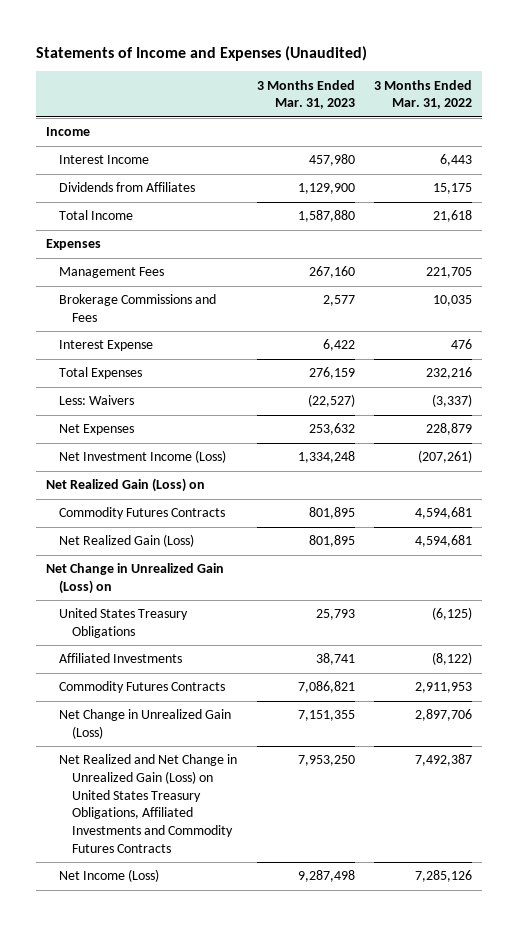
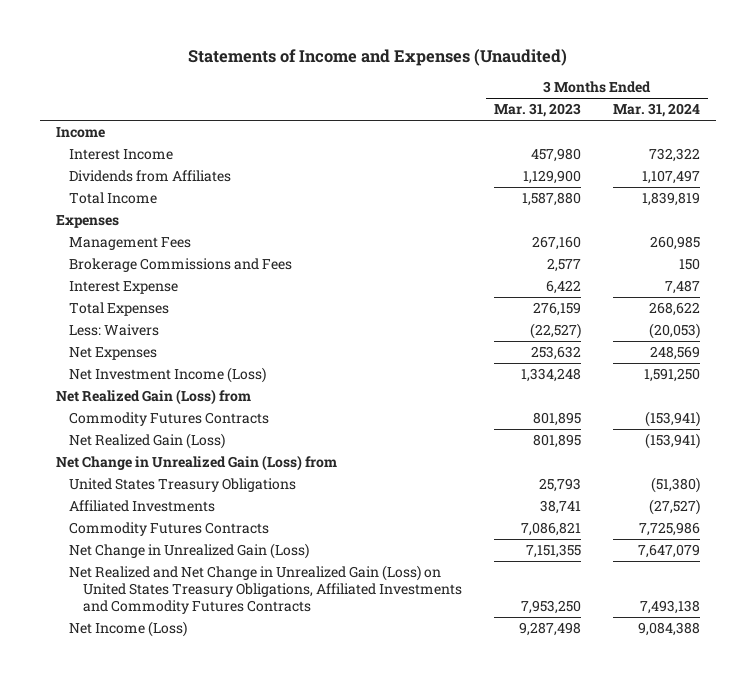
[374,79,473,110] 3 Months Ended Mar. 31, 2022 -> none
none -> [612,103,700,118] Mar. 31, 2024
[45,478,205,493] Net Realized Gain (Loss) on -> [55,389,251,406] Net Realized Gain (Loss) from
[45,563,224,595] Net Change in Unrealized Gain (Loss) on -> [55,455,337,472] Net Change in Unrealized Gain (Loss) from

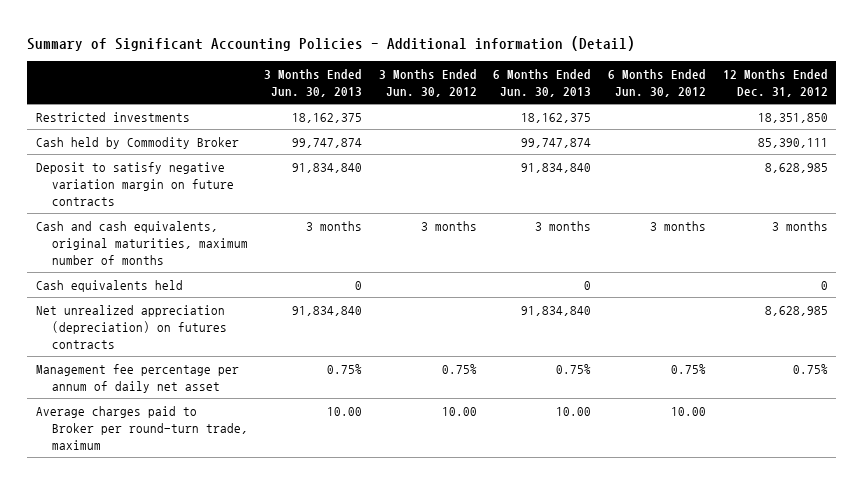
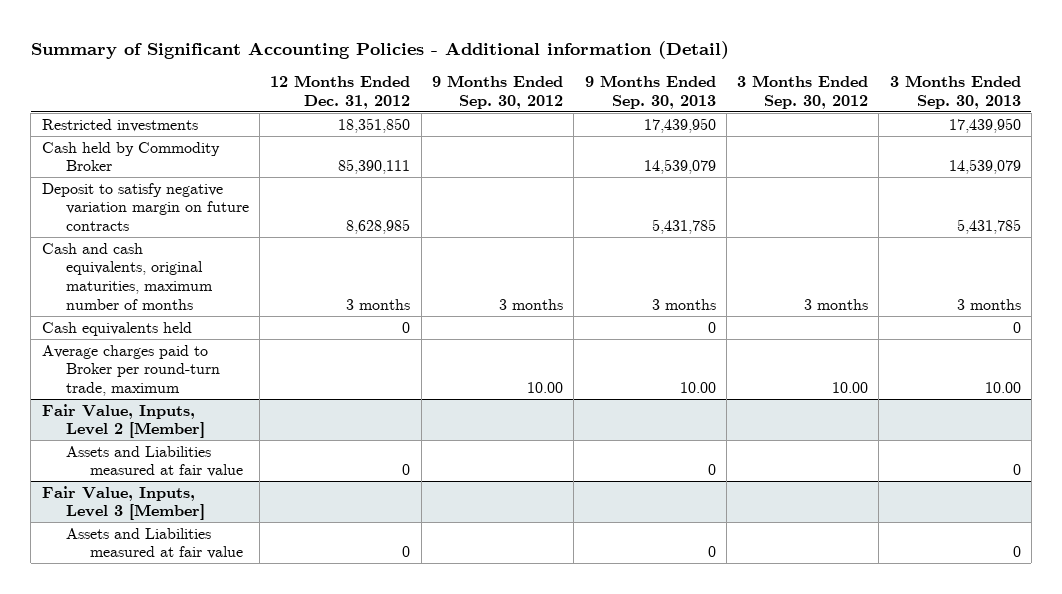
[264,69,363,97] 3 Months Ended Jun. 30, 2013 -> none
[378,69,477,97] 3 Months Ended Jun. 30, 2012 -> none
[493,69,592,97] 6 Months Ended Jun. 30, 2013 -> none
[608,69,707,97] 6 Months Ended Jun. 30, 2012 -> none
none -> [432,75,564,109] 9 Months Ended Sep. 30, 2012
none -> [584,75,716,109] 9 Months Ended Sep. 30, 2013
none -> [737,75,869,109] 3 Months Ended Sep. 30, 2012
none -> [889,75,1021,109] 3 Months Ended Sep. 30, 2013
[35,304,227,349] Net unrealized appreciation (depreciation) on futures contracts -> none
[35,363,239,393] Management fee percentage per annum of daily net asset -> none
none -> [41,403,205,439] Fair Value, Inputs, Level 2 [Member]
none -> [65,445,244,478] Assets and Liabilities measured at fair value
none -> [41,485,205,521] Fair Value, Inputs, Level 3 [Member]
none -> [65,527,244,560] Assets and Liabilities measured at fair value

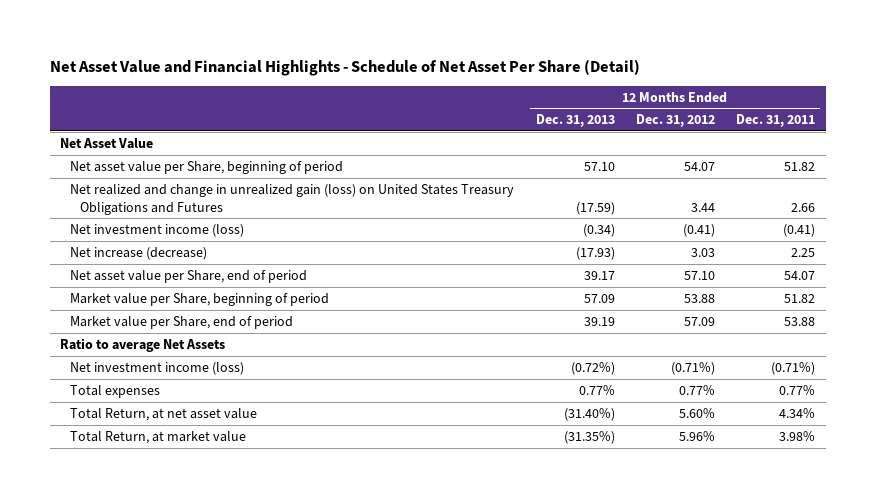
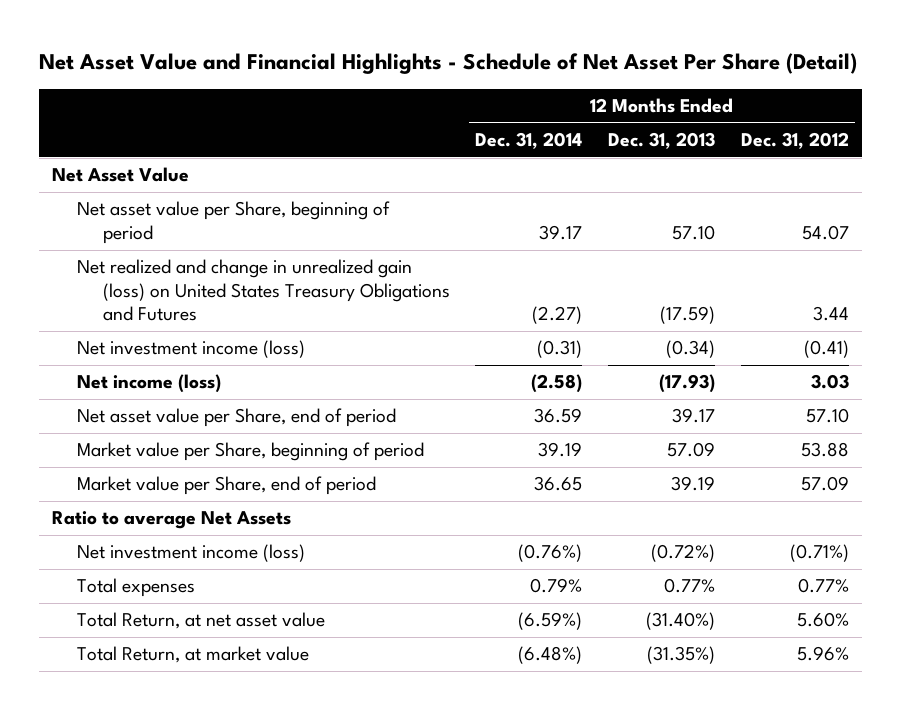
[736,114,816,128] Dec. 31, 2011 -> none
none -> [475,132,583,150] Dec. 31, 2014
[70,246,208,260] Net increase (decrease) -> [77,374,222,394] Net income (loss)

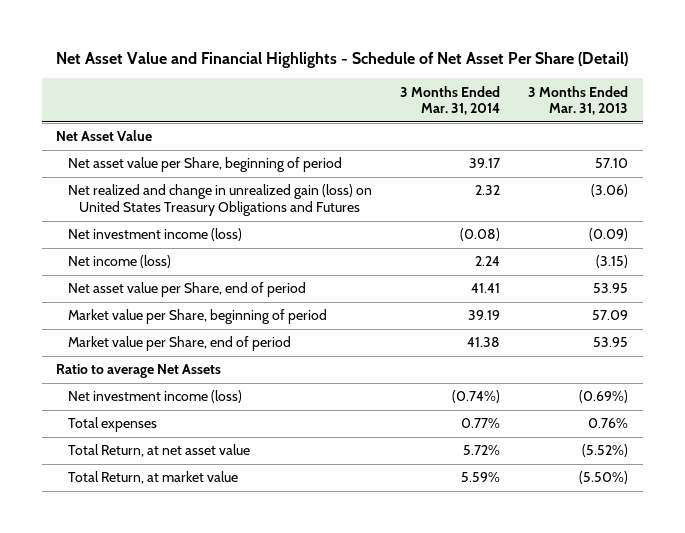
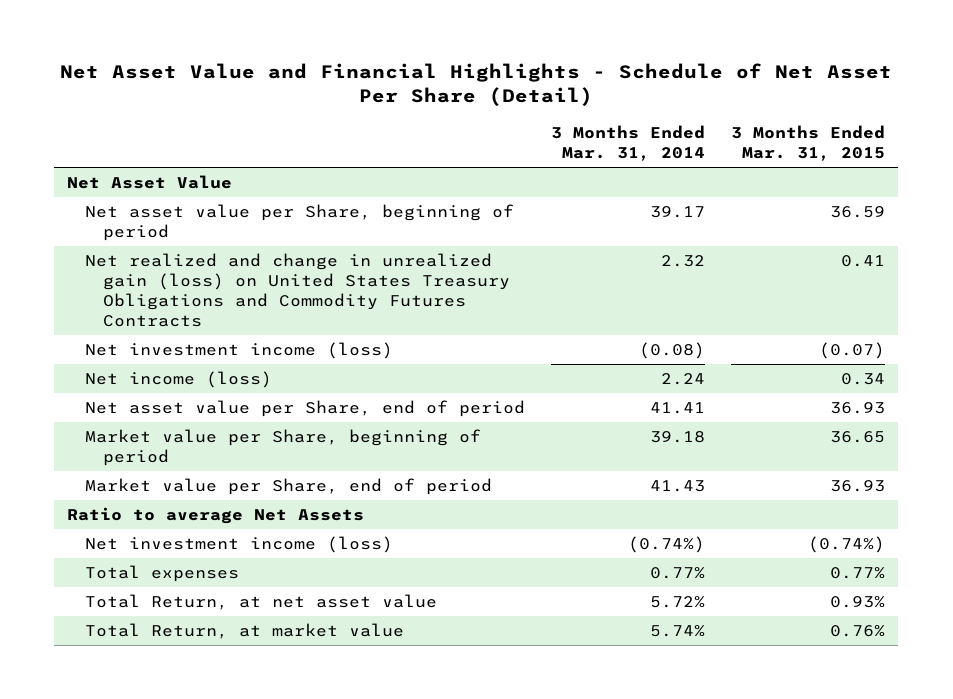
[528,85,629,116] 3 Months Ended Mar. 31, 2013 -> none
none -> [731,124,886,161] 3 Months Ended Mar. 31, 2015
[67,184,372,217] Net realized and change in unrealized gain (loss) on United States Treasury Obligations and Futures -> [85,252,511,327] Net realized and change in unrealized gain (loss) on United States Treasury Obligations and Commodity Futures Contracts
[468,310,501,321] 39.19 -> [650,430,706,443] 39.18
[467,337,501,348] 41.38 -> [650,479,706,492] 41.43
[461,472,501,483] 5.59% -> [650,624,706,637] 5.74%

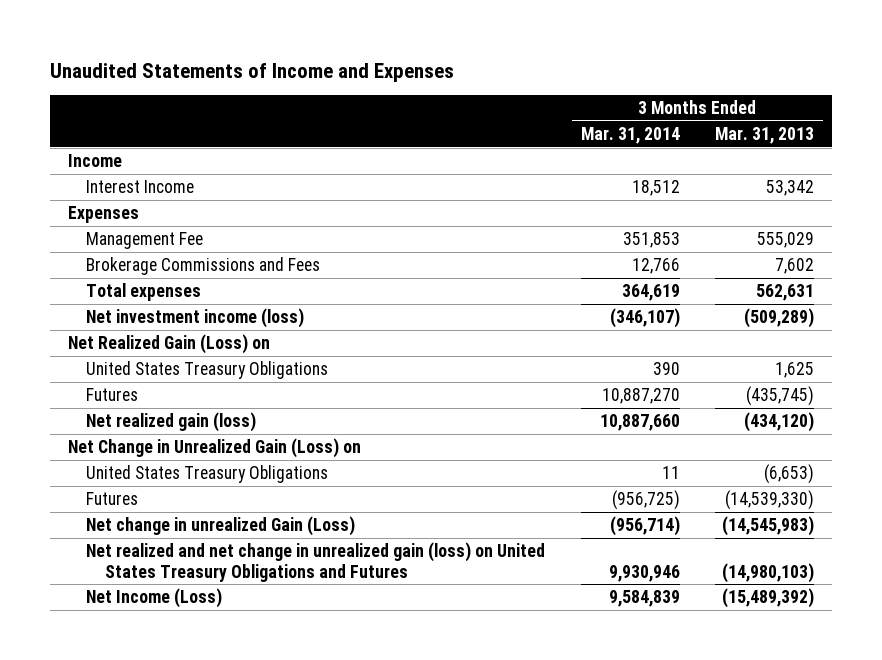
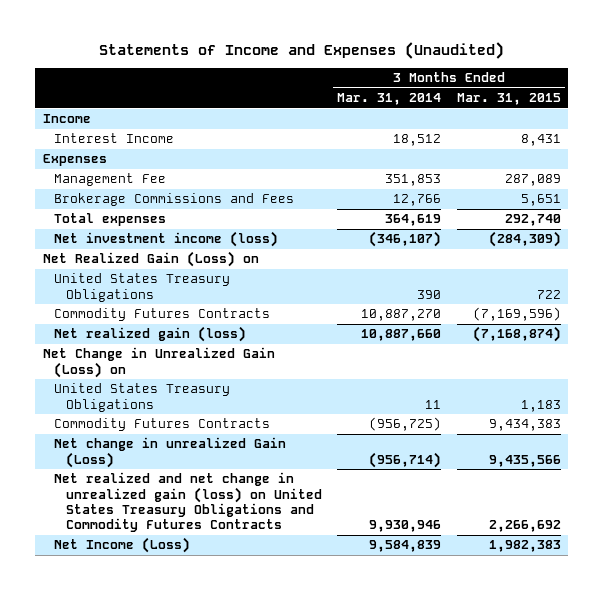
[50,62,455,82] Unaudited Statements of Income and Expenses -> [98,42,504,60] Statements of Income and Expenses (Unaudited)
[715,127,815,145] Mar. 31, 2013 -> none
none -> [456,93,561,106] Mar. 31, 2015
[86,388,139,402] Futures -> [54,308,271,322] Commodity Futures Contracts
[86,492,139,506] Futures -> [54,418,271,432] Commodity Futures Contracts
[86,542,546,582] Net realized and net change in unrealized gain (loss) on United States Treasury Obligations and Futures -> [54,472,322,533] Net realized and net change in unrealized gain (loss) on United States Treasury Obligations and Commodity Futures Contracts

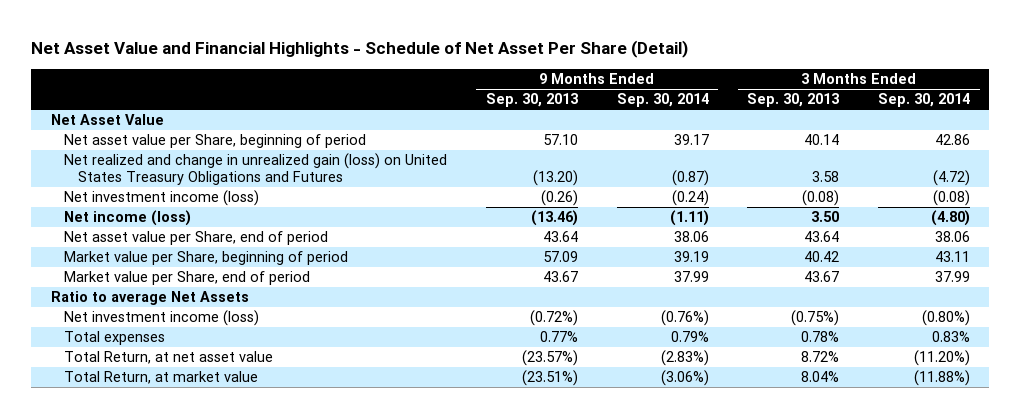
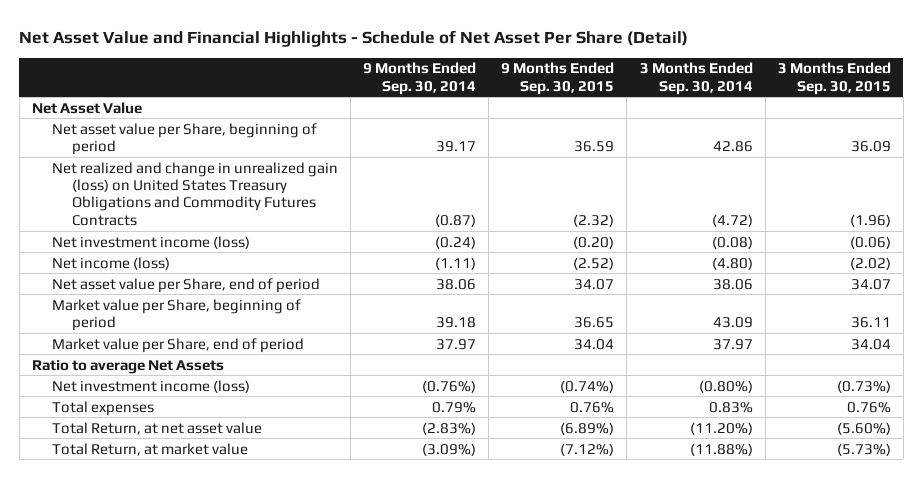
[486,93,579,108] Sep. 30, 2013 -> none
[747,93,840,108] Sep. 30, 2013 -> none
none -> [501,62,615,95] 9 Months Ended Sep. 30, 2015
none -> [777,62,891,95] 3 Months Ended Sep. 30, 2015
[64,153,448,186] Net realized and change in unrealized gain (loss) on United States Treasury Obligations and Futures -> [51,161,338,226] Net realized and change in unrealized gain (loss) on United States Treasury Obligations and Commodity Futures Contracts
[673,251,709,263] 39.19 -> [436,317,477,329] 39.18
[934,251,970,263] 43.11 -> [712,317,753,329] 43.09
[673,271,709,283] 37.99 -> [436,338,477,350] 37.97
[934,271,970,283] 37.99 -> [712,338,753,350] 37.97
[660,370,709,387] (3.06%) -> [422,442,477,456] (3.09%)

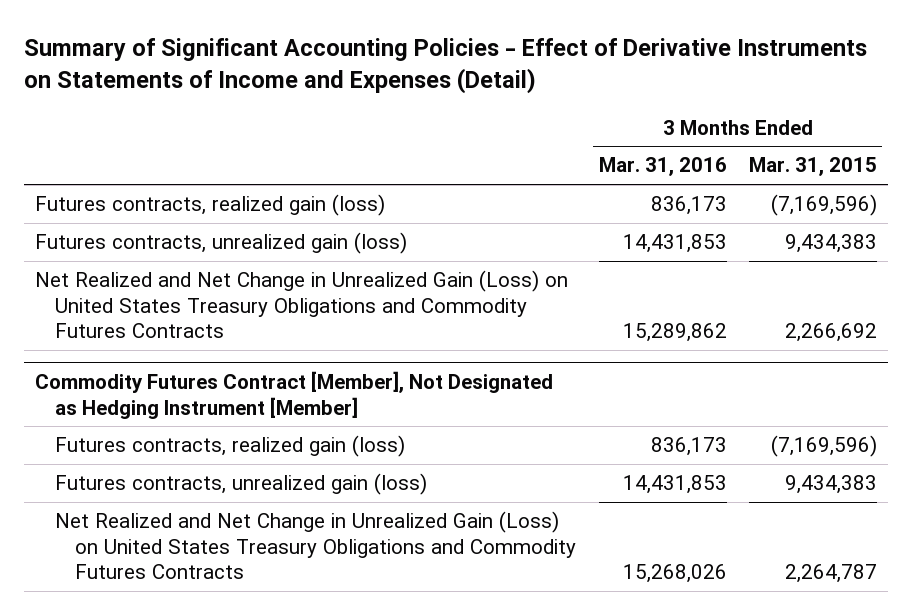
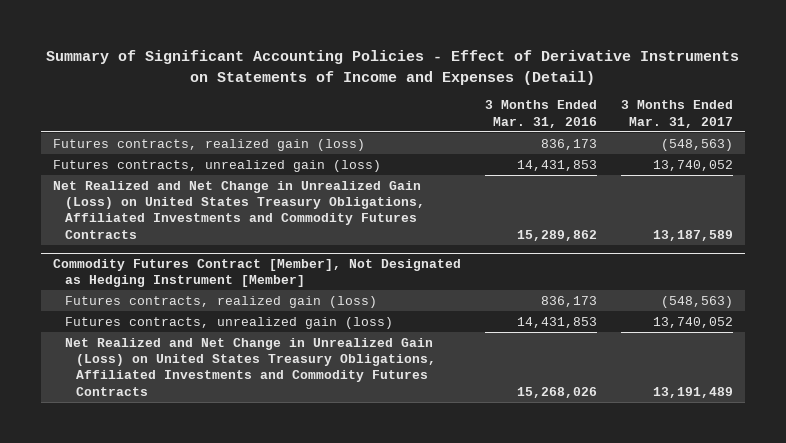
[748,157,877,177] Mar. 31, 2015 -> none
none -> [620,100,733,128] 3 Months Ended Mar. 31, 2017
[35,270,569,339] Net Realized and Net Change in Unrealized Gain (Loss) on United States Treasury Obligations and Commodity Futures Contracts -> [53,180,425,239] Net Realized and Net Change in Unrealized Gain (Loss) on United States Treasury Obligations, Affiliated Investments and Commodity Futures Contracts
[55,511,577,580] Net Realized and Net Change in Unrealized Gain (Loss) on United States Treasury Obligations and Commodity Futures Contracts -> [64,337,436,396] Net Realized and Net Change in Unrealized Gain (Loss) on United States Treasury Obligations, Affiliated Investments and Commodity Futures Contracts

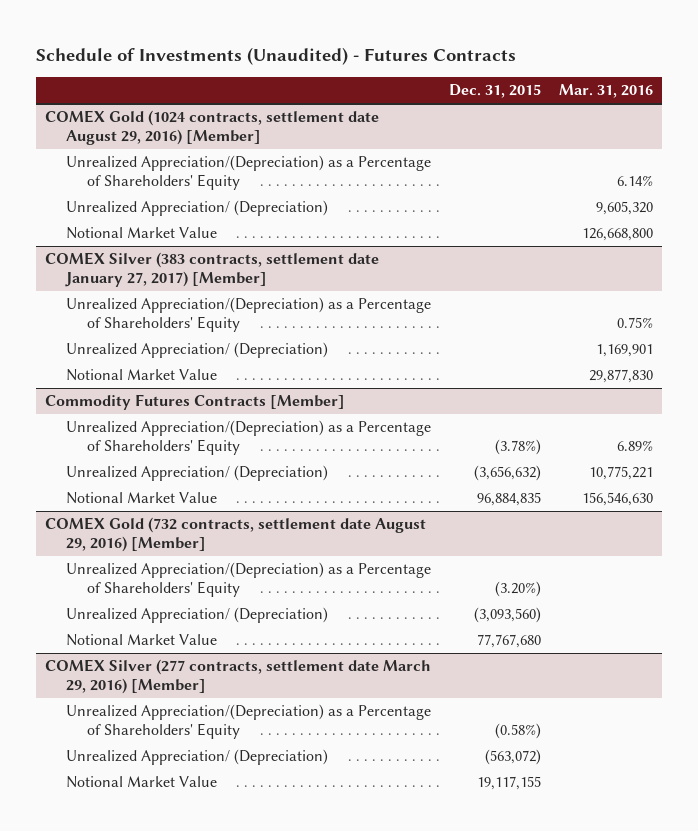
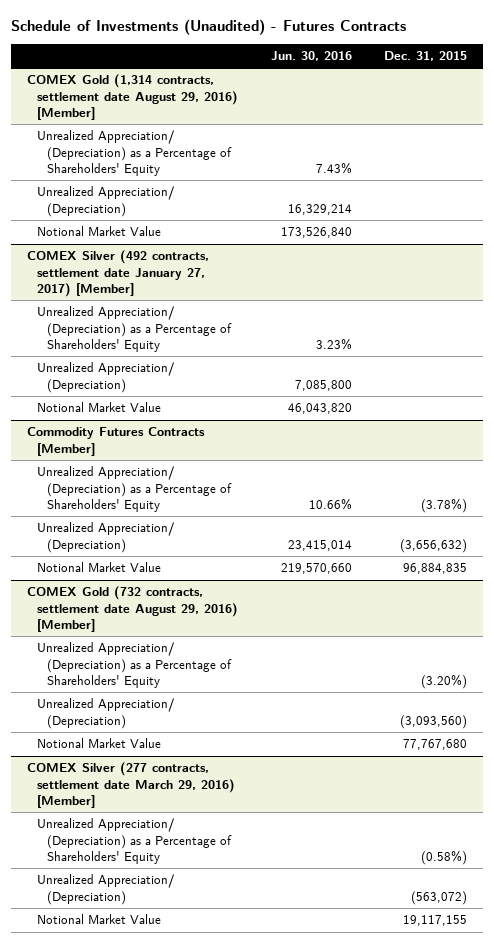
[559,84,654,99] Mar. 31, 2016 -> none
none -> [270,51,352,62] Jun. 30, 2016
[44,110,379,146] COMEX Gold (1024 contracts, settlement date August 29, 2016) [Member] -> [27,74,239,120] COMEX Gold (1,314 contracts, settlement date August 29, 2016) [Member]
[66,155,432,191] Unrealized Appreciation/(Depreciation) as a Percentage of Shareholders' Equity -> [37,130,233,176] Unrealized Appreciation/ (Depreciation) as a Percentage of Shareholders' Equity
[44,252,379,288] COMEX Silver (383 contracts, settlement date January 27, 2017) [Member] -> [27,250,210,297] COMEX Silver (492 contracts, settlement date January 27, 2017) [Member]
[66,297,432,333] Unrealized Appreciation/(Depreciation) as a Percentage of Shareholders' Equity -> [37,306,233,352] Unrealized Appreciation/ (Depreciation) as a Percentage of Shareholders' Equity
[66,420,432,456] Unrealized Appreciation/(Depreciation) as a Percentage of Shareholders' Equity -> [37,466,233,512] Unrealized Appreciation/ (Depreciation) as a Percentage of Shareholders' Equity
[66,562,432,598] Unrealized Appreciation/(Depreciation) as a Percentage of Shareholders' Equity -> [37,642,233,688] Unrealized Appreciation/ (Depreciation) as a Percentage of Shareholders' Equity
[66,704,432,740] Unrealized Appreciation/(Depreciation) as a Percentage of Shareholders' Equity -> [37,818,233,864] Unrealized Appreciation/ (Depreciation) as a Percentage of Shareholders' Equity

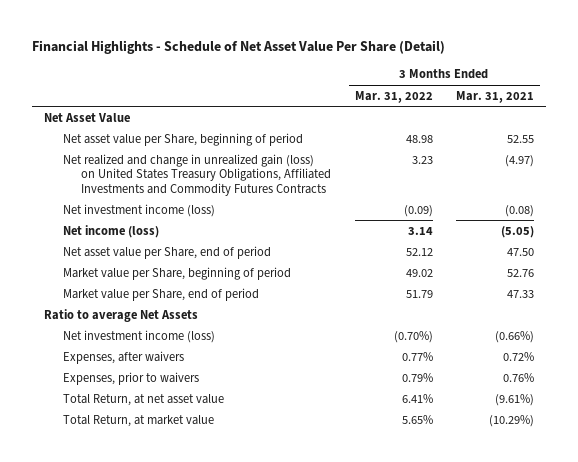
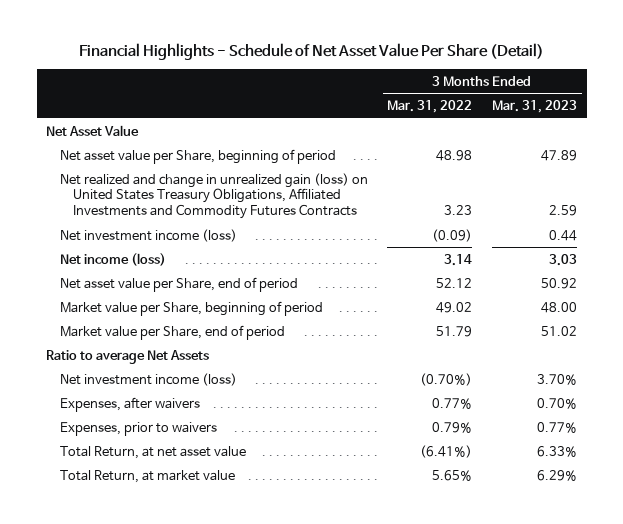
[456,90,535,103] Mar. 31, 2021 -> none
none -> [491,100,577,114] Mar. 31, 2023
[401,393,433,403] 6.41% -> [420,444,473,458] (6.41%)

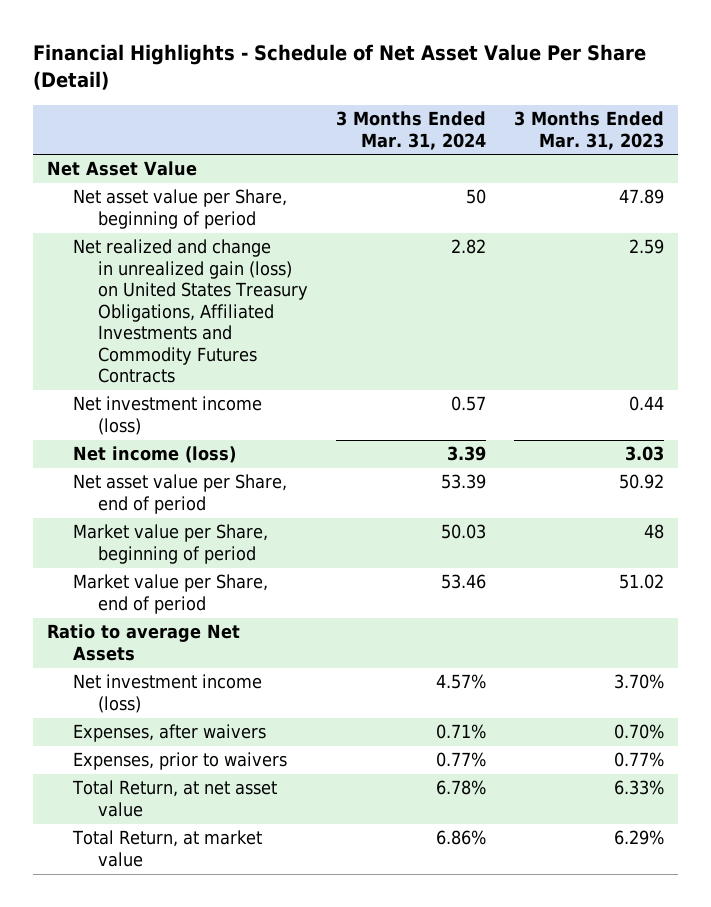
[387,100,473,114] Mar. 31, 2022 -> none
none -> [335,111,486,150] 3 Months Ended Mar. 31, 2024
[540,301,577,313] 48.00 -> [643,524,664,540] 48

